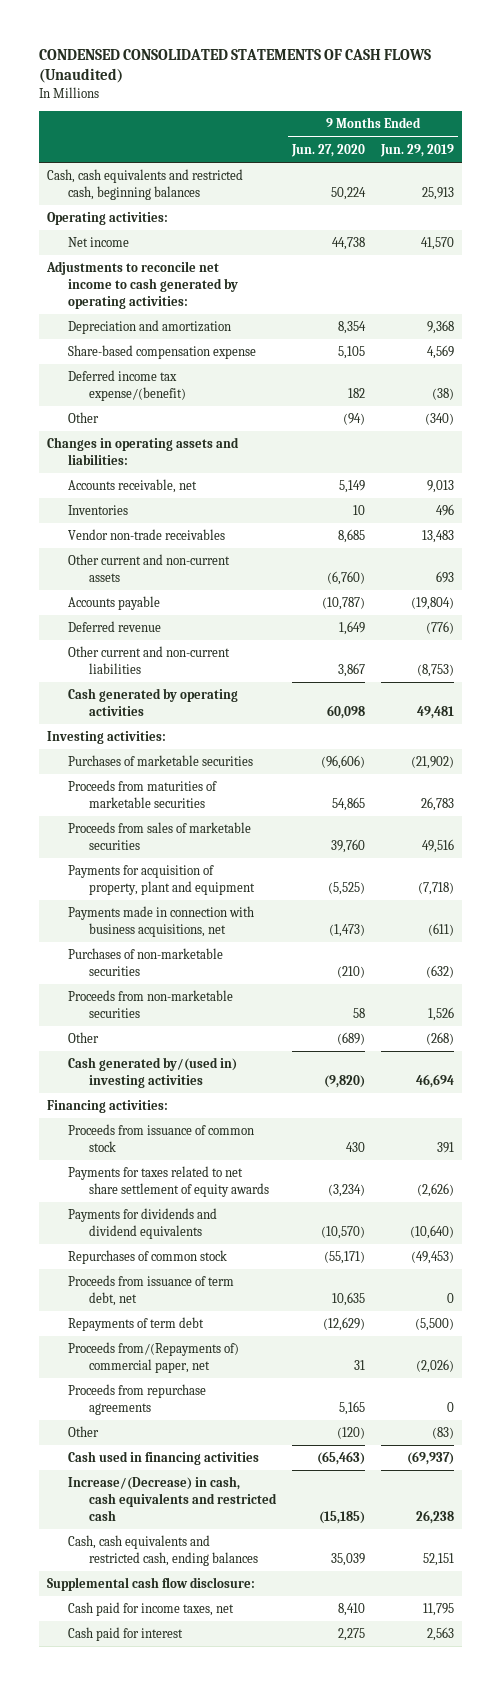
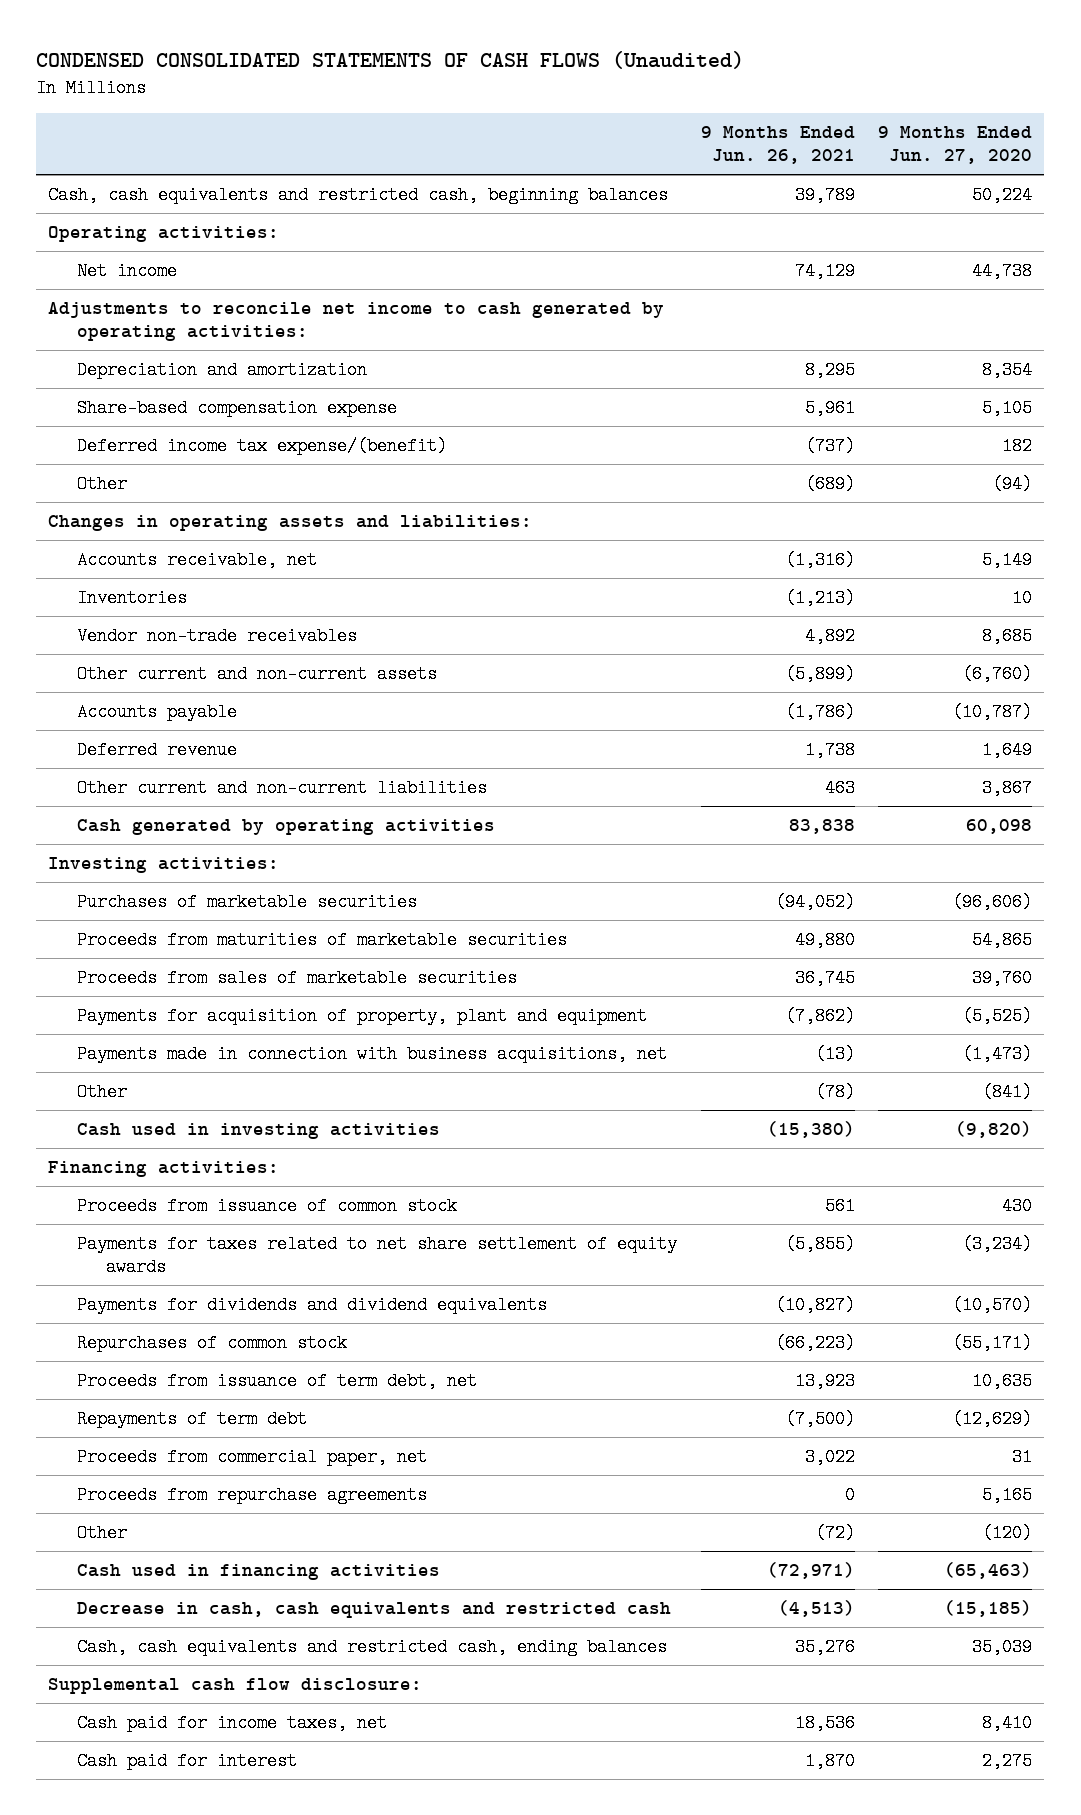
[380,143,455,157] Jun. 29, 2019 -> none
none -> [700,126,855,165] 9 Months Ended Jun. 26, 2021
[67,948,223,977] Purchases of non-marketable securities -> none
[67,990,233,1019] Proceeds from non-marketable securities -> none
[336,1032,365,1046] (689) -> [982,1083,1033,1102] (841)
[67,1057,237,1089] Cash generated by/(used in) investing activities -> [77,1123,441,1140] Cash used in investing activities
[67,1342,239,1374] Proceeds from/(Repayments of) commercial paper, net -> [77,1448,428,1467] Proceeds from commercial paper, net
[67,1476,277,1521] Increase/(Decrease) in cash, cash equivalents and restricted cash -> [77,1602,672,1619] Decrease in cash, cash equivalents and restricted cash

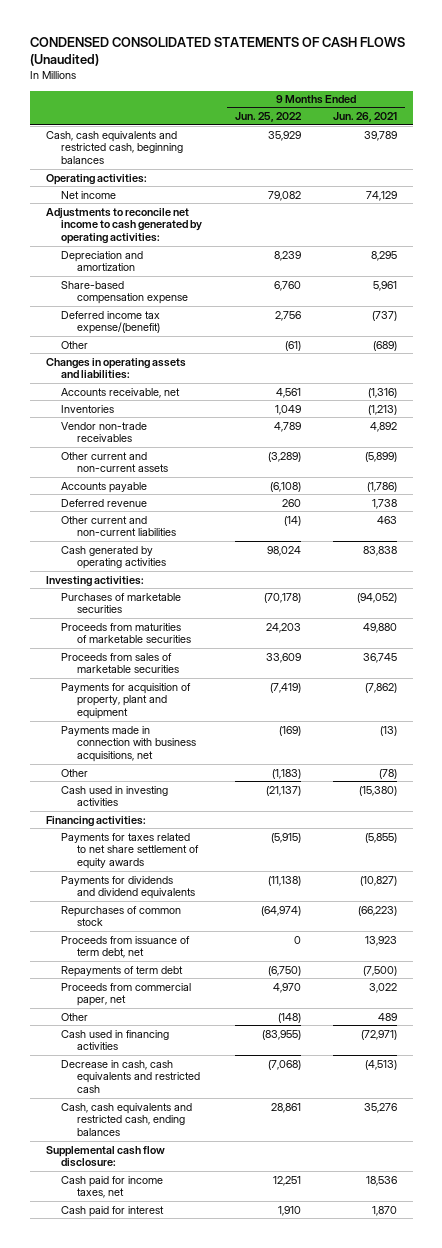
[878,126,1033,165] 9 Months Ended Jun. 27, 2020 -> none
none -> [234,112,302,123] Jun. 25, 2022
[77,1197,458,1216] Proceeds from issuance of common stock -> none
[77,1486,428,1505] Proceeds from repurchase agreements -> none
[814,1524,855,1543] (72) -> [377,1012,397,1021] 489

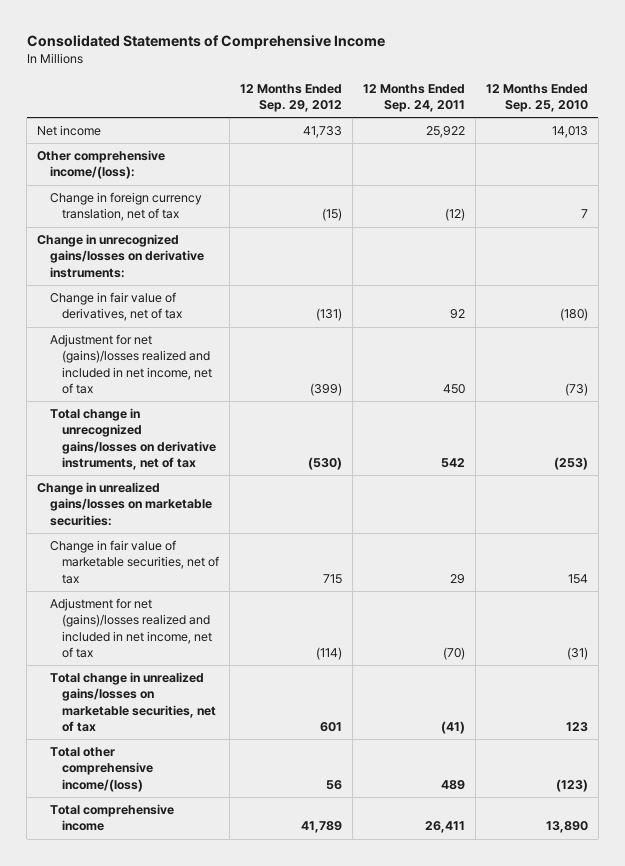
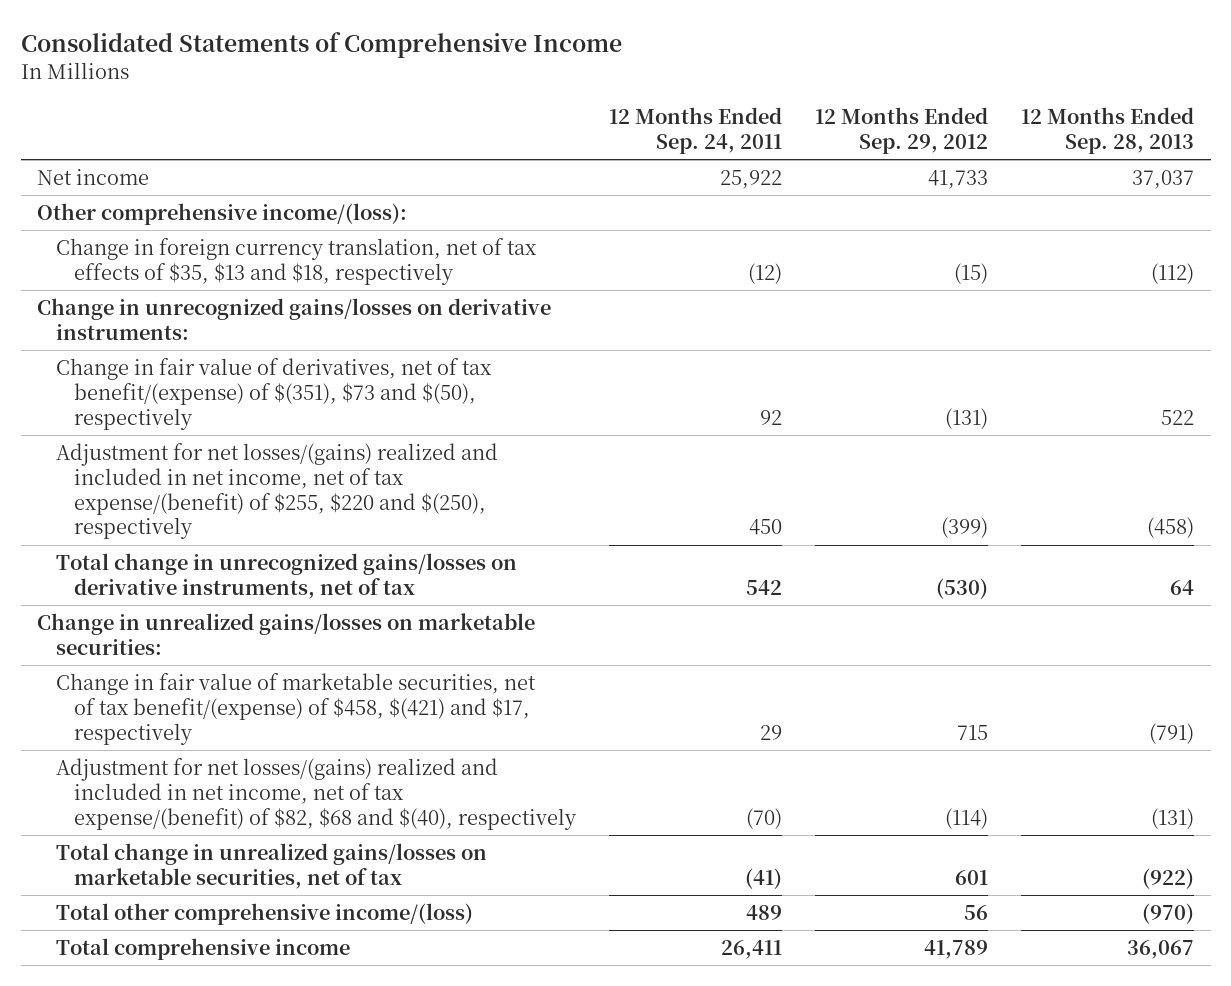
[485,83,588,113] 12 Months Ended Sep. 25, 2010 -> none
none -> [1021,106,1195,154] 12 Months Ended Sep. 28, 2013
[49,192,202,222] Change in foreign currency translation, net of tax -> [55,238,537,285] Change in foreign currency translation, net of tax effects of $35, $13 and $18, respectively
[49,292,182,322] Change in fair value of derivatives, net of tax -> [55,358,492,430] Change in fair value of derivatives, net of tax benefit/(expense) of $(351), $73 and $(50), respectively
[49,334,212,394] Adjustment for net (gains)/losses realized and included in net income, net of tax -> [55,443,498,540] Adjustment for net losses/(gains) realized and included in net income, net of tax expense/(benefit) of $255, $220 and $(250), respectively
[49,540,219,584] Change in fair value of marketable securities, net of tax -> [55,673,536,745] Change in fair value of marketable securities, net of tax benefit/(expense) of $458, $(421) and $17, respectively
[49,598,212,658] Adjustment for net (gains)/losses realized and included in net income, net of tax -> [55,758,577,830] Adjustment for net losses/(gains) realized and included in net income, net of tax expense/(benefit) of $82, $68 and $(40), respectively

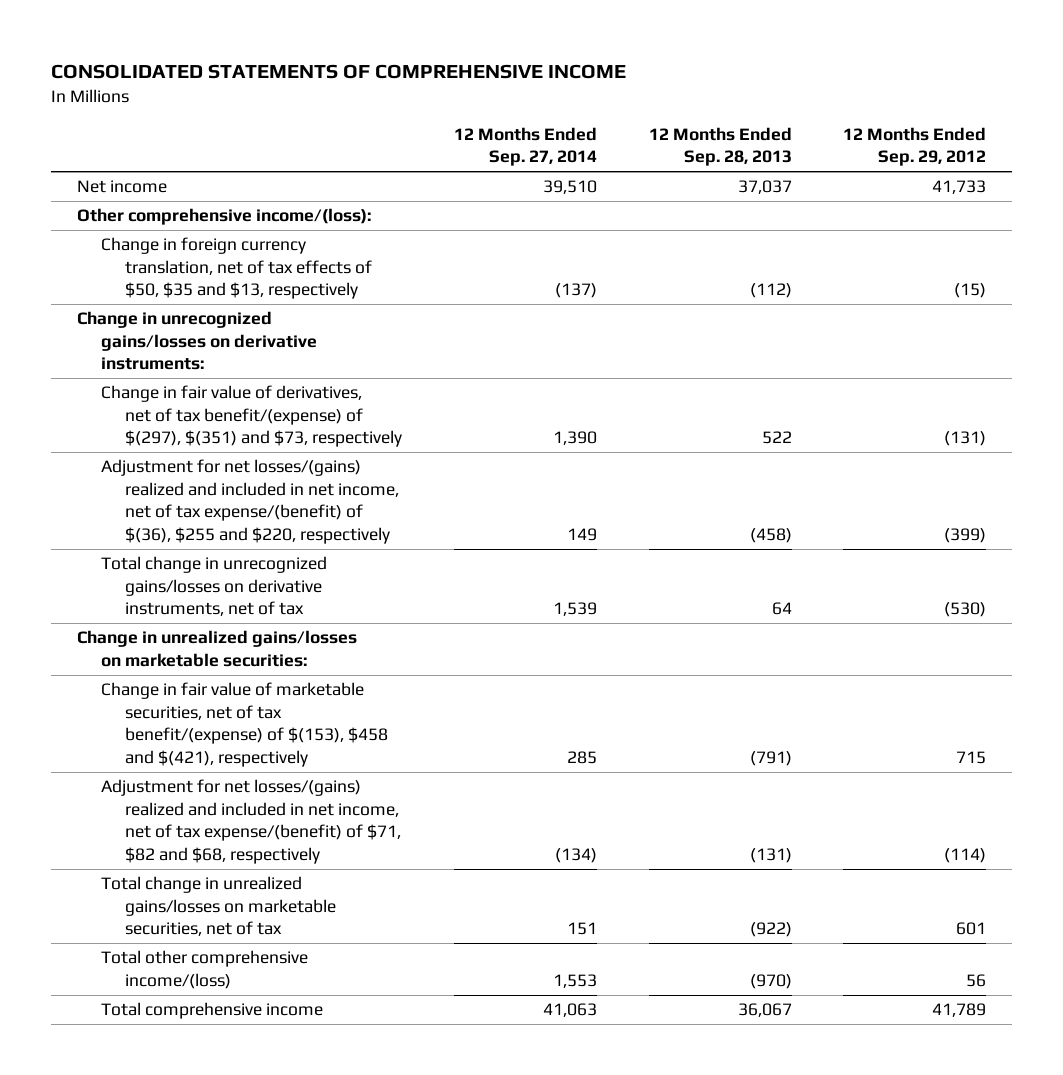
[20,31,622,58] Consolidated Statements of Comprehensive Income -> [50,64,626,80] CONSOLIDATED STATEMENTS OF COMPREHENSIVE INCOME
[608,106,782,154] 12 Months Ended Sep. 24, 2011 -> none
none -> [453,126,597,167] 12 Months Ended Sep. 27, 2014
[55,238,537,285] Change in foreign currency translation, net of tax effects of $35, $13 and $18, respectively -> [100,237,373,300] Change in foreign currency translation, net of tax effects of $50, $35 and $13, respectively
[55,358,492,430] Change in fair value of derivatives, net of tax benefit/(expense) of $(351), $73 and $(50), respectively -> [100,385,403,448] Change in fair value of derivatives, net of tax benefit/(expense) of $(297), $(351) and $73, respectively
[55,443,498,540] Adjustment for net losses/(gains) realized and included in net income, net of tax expense/(benefit) of $255, $220 and $(250), respectively -> [100,459,400,545] Adjustment for net losses/(gains) realized and included in net income, net of tax expense/(benefit) of $(36), $255 and $220, respectively
[55,673,536,745] Change in fair value of marketable securities, net of tax benefit/(expense) of $458, $(421) and $17, respectively -> [100,682,389,768] Change in fair value of marketable securities, net of tax benefit/(expense) of $(153), $458 and $(421), respectively
[55,758,577,830] Adjustment for net losses/(gains) realized and included in net income, net of tax expense/(benefit) of $82, $68 and $(40), respectively -> [100,779,402,865] Adjustment for net losses/(gains) realized and included in net income, net of tax expense/(benefit) of $71, $82 and $68, respectively

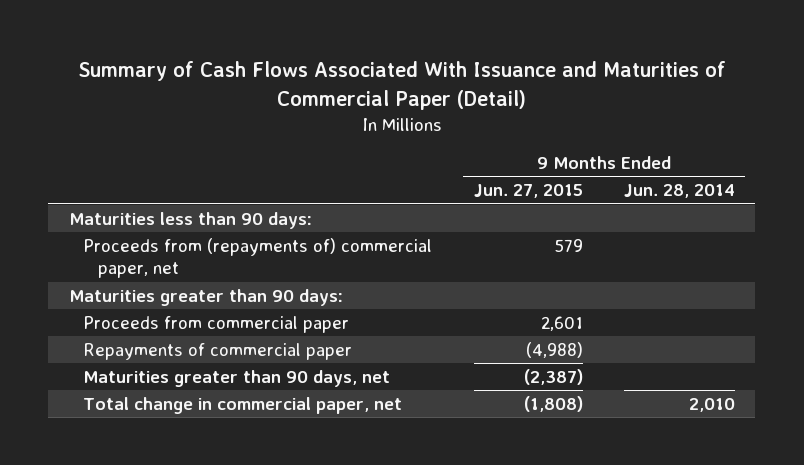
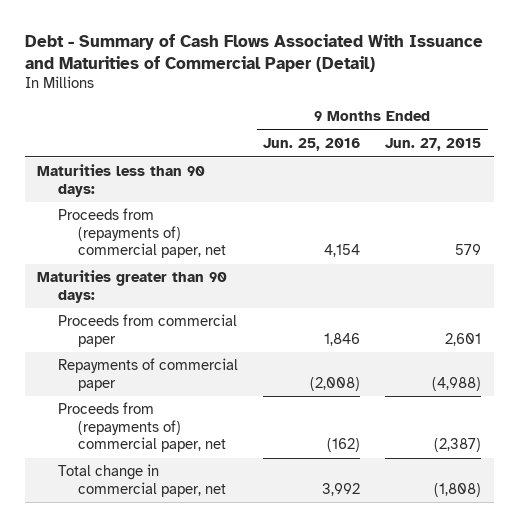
[77,61,726,110] Summary of Cash Flows Associated With Issuance and Maturities of Commercial Paper (Detail) -> [24,33,483,73] Debt - Summary of Cash Flows Associated With Issuance and Maturities of Commercial Paper (Detail)
[623,184,735,199] Jun. 28, 2014 -> none
none -> [263,138,361,152] Jun. 25, 2016
[83,369,391,387] Maturities greater than 90 days, net -> [57,402,227,453] Proceeds from (repayments of) commercial paper, net

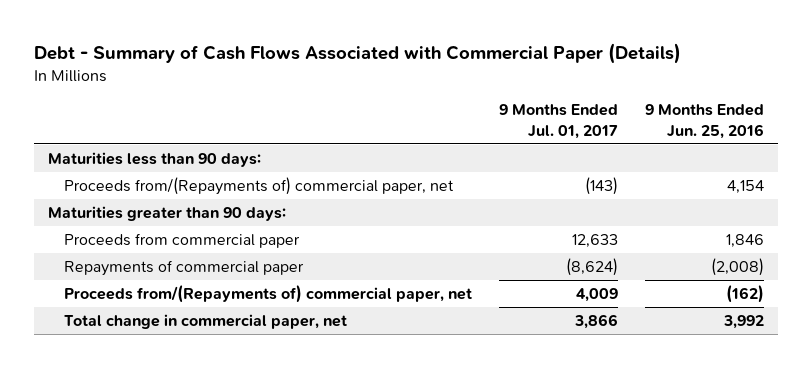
[24,33,483,73] Debt - Summary of Cash Flows Associated With Issuance and Maturities of Commercial Paper (Detail) -> [34,43,682,65] Debt - Summary of Cash Flows Associated with Commercial Paper (Details)
[385,138,482,152] Jun. 27, 2015 -> none
none -> [499,104,619,140] 9 Months Ended Jul. 01, 2017
[57,208,227,259] Proceeds from (repayments of) commercial paper, net -> [64,176,455,195] Proceeds from/(Repayments of) commercial paper, net
[57,402,227,453] Proceeds from (repayments of) commercial paper, net -> [64,284,473,303] Proceeds from/(Repayments of) commercial paper, net

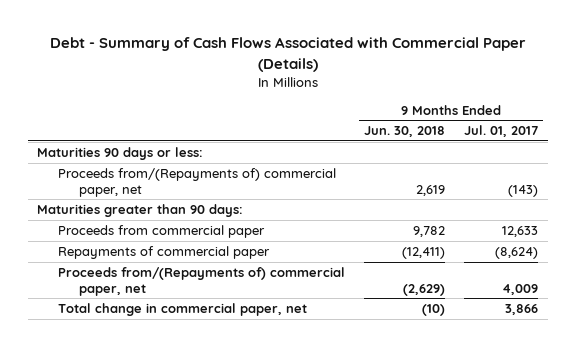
[645,104,765,140] 9 Months Ended Jun. 25, 2016 -> none
none -> [364,126,446,138] Jun. 30, 2018
[47,151,261,167] Maturities less than 90 days: -> [37,146,204,160] Maturities 90 days or less:

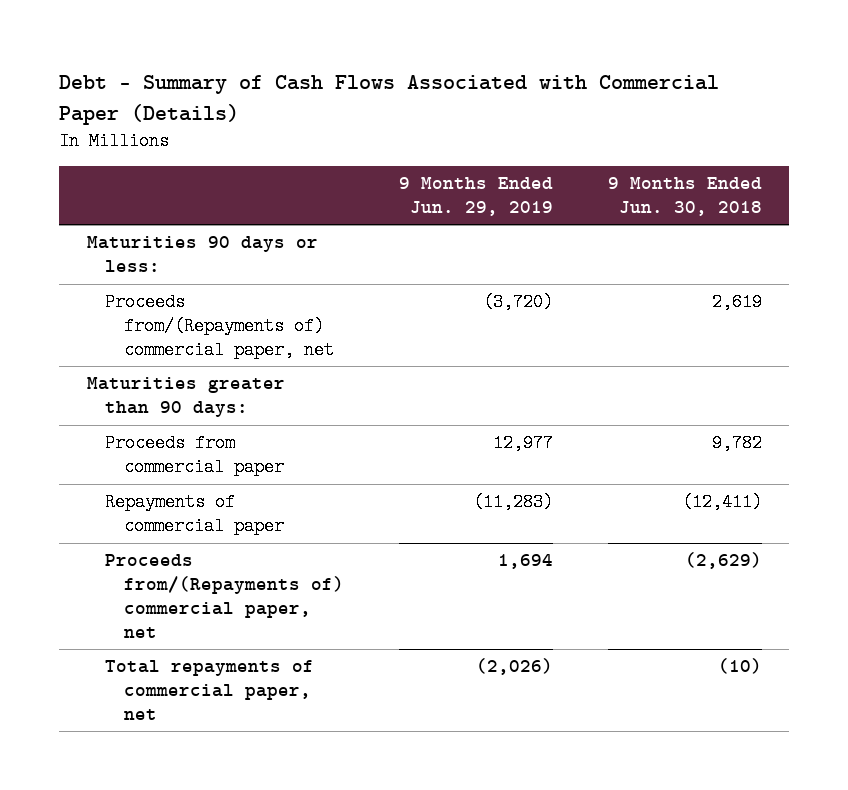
[464,125,539,138] Jul. 01, 2017 -> none
none -> [398,176,553,216] 9 Months Ended Jun. 29, 2019
[57,302,307,316] Total change in commercial paper, net -> [105,660,315,721] Total repayments of commercial paper, net

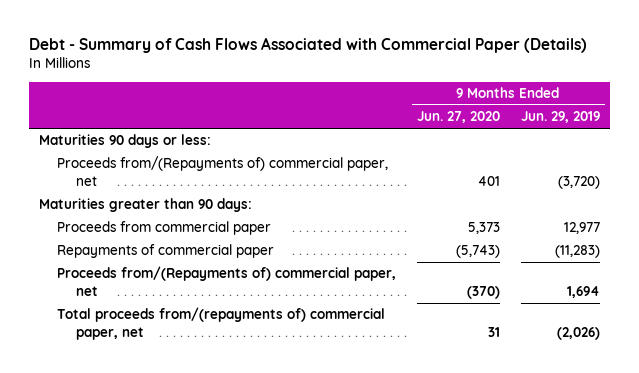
[607,176,762,216] 9 Months Ended Jun. 30, 2018 -> none
none -> [416,111,500,124] Jun. 27, 2020
[105,660,315,721] Total repayments of commercial paper, net -> [57,307,386,340] Total proceeds from/(repayments of) commercial paper, net

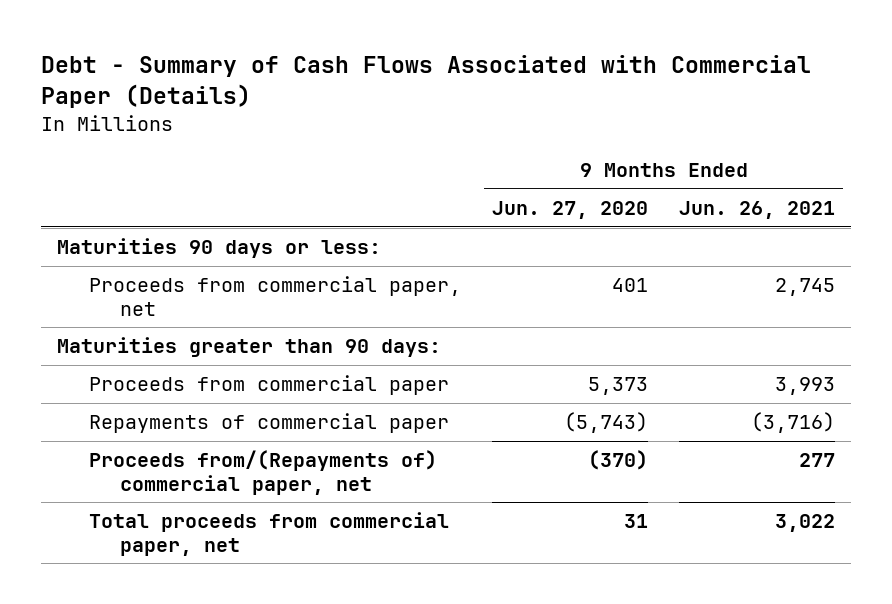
[520,111,600,124] Jun. 29, 2019 -> none
none -> [679,200,836,219] Jun. 26, 2021
[57,156,389,186] Proceeds from/(Repayments of) commercial paper, net -> [88,276,461,316] Proceeds from commercial paper, net
[57,307,386,340] Total proceeds from/(repayments of) commercial paper, net -> [88,512,449,556] Total proceeds from commercial paper, net

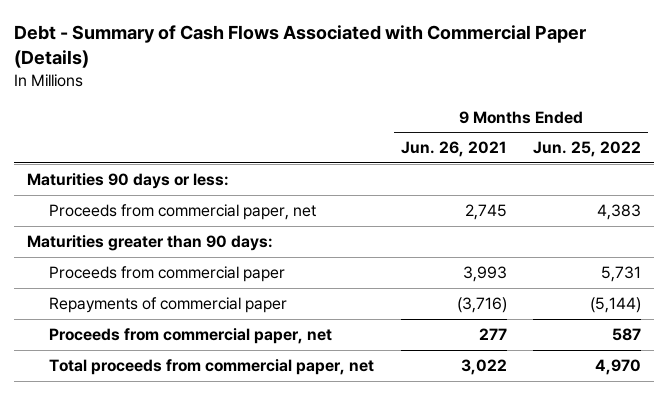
[491,200,648,219] Jun. 27, 2020 -> none
none -> [532,141,641,158] Jun. 25, 2022
[88,450,437,495] Proceeds from/(Repayments of) commercial paper, net -> [49,327,333,344] Proceeds from commercial paper, net

